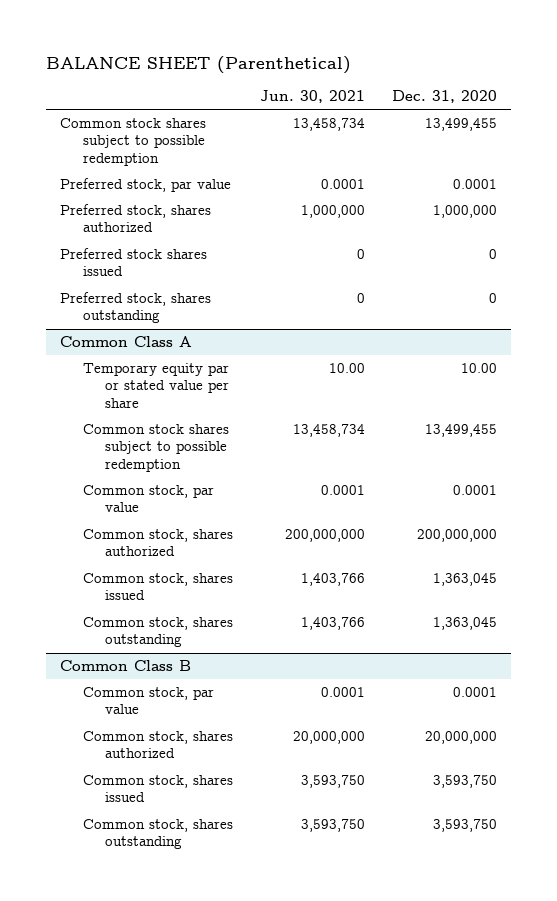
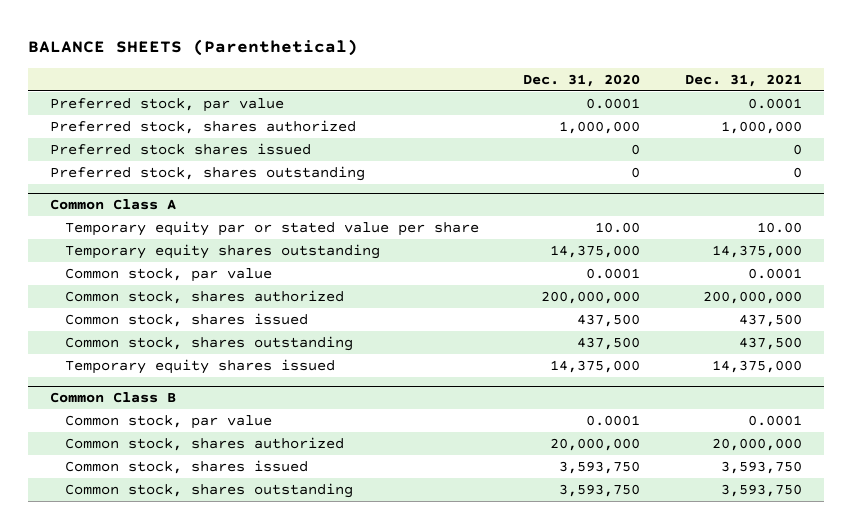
[46,55,352,74] BALANCE SHEET (Parenthetical) -> [28,39,359,57] BALANCE SHEETS (Parenthetical)
[259,90,365,104] Jun. 30, 2021 -> none
none -> [684,74,802,88] Dec. 31, 2021
[60,118,207,166] Common stock shares subject to possible redemption -> none
[82,424,229,472] Common stock shares subject to possible redemption -> none
none -> [64,244,380,260] Temporary equity shares outstanding
[433,573,498,587] 1,363,045 -> [577,314,641,328] 437,500
[433,617,498,631] 1,363,045 -> [577,337,641,351] 437,500
none -> [64,359,335,375] Temporary equity shares issued

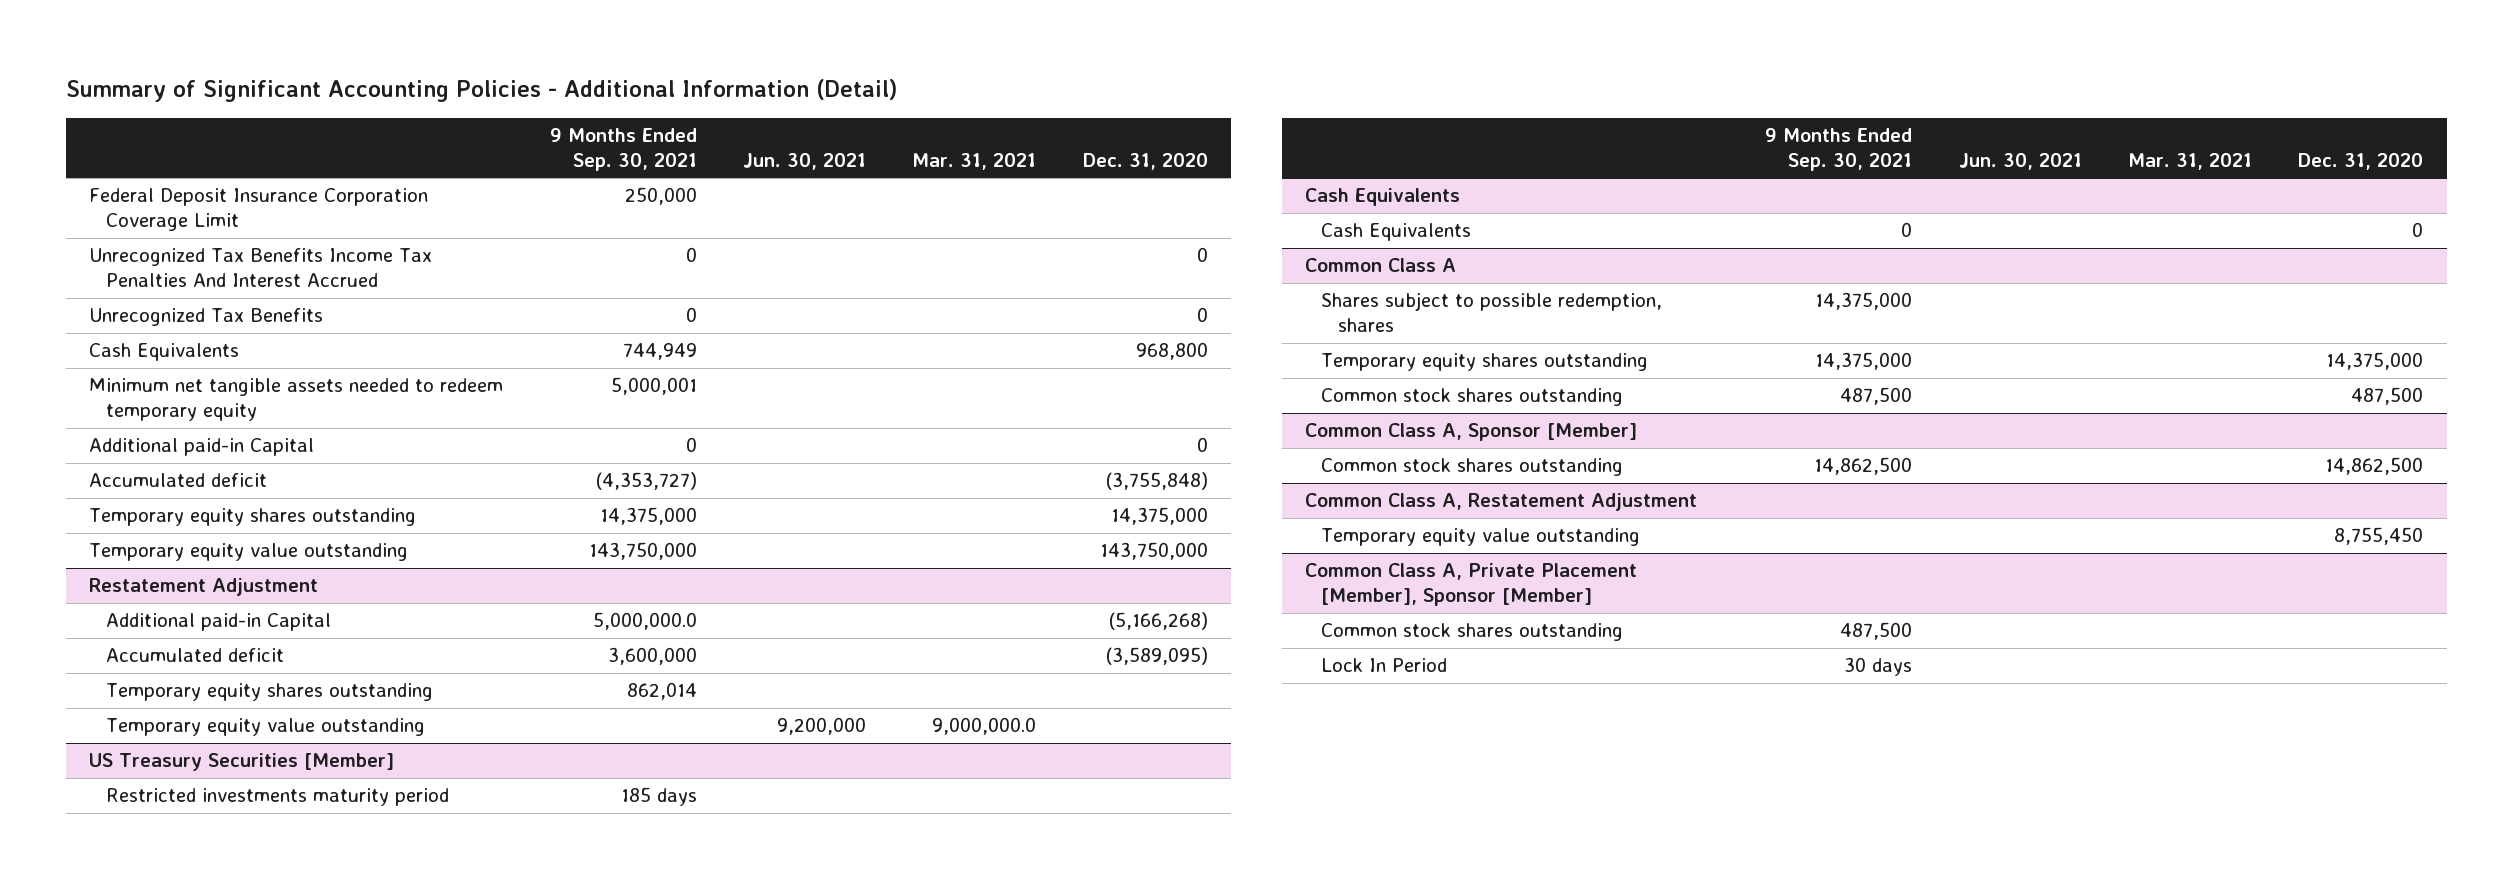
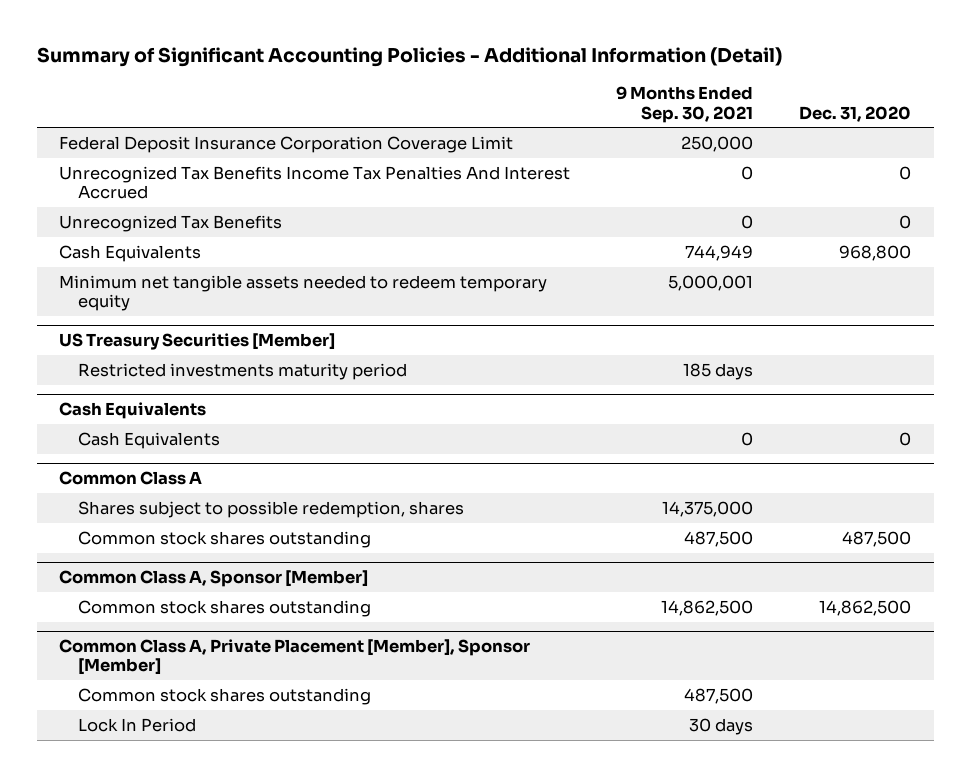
[742,152,866,170] Jun. 30, 2021 -> none
[912,152,1037,170] Mar. 31, 2021 -> none
[89,438,315,457] Additional paid-in Capital -> none
[89,473,268,488] Accumulated deficit -> none
[89,508,417,527] Temporary equity shares outstanding -> none
[89,543,409,562] Temporary equity value outstanding -> none
[89,578,319,597] Restatement Adjustment -> none
[105,613,331,632] Additional paid-in Capital -> none
[105,648,284,663] Accumulated deficit -> none
[105,683,433,702] Temporary equity shares outstanding -> none
[105,718,425,737] Temporary equity value outstanding -> none
[1321,353,1649,372] Temporary equity shares outstanding -> none
[1304,493,1697,512] Common Class A, Restatement Adjustment -> none
[1321,528,1641,547] Temporary equity value outstanding -> none

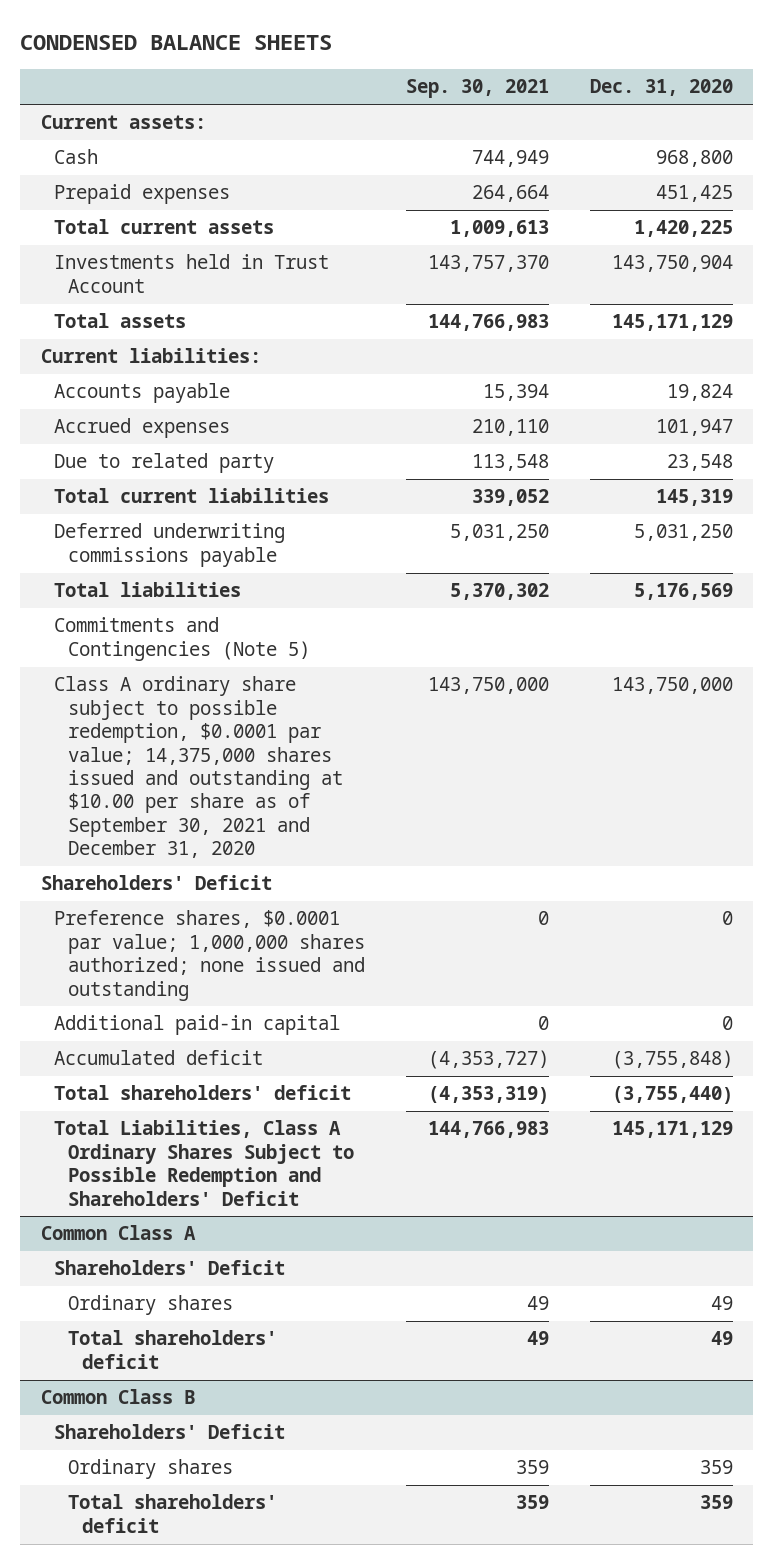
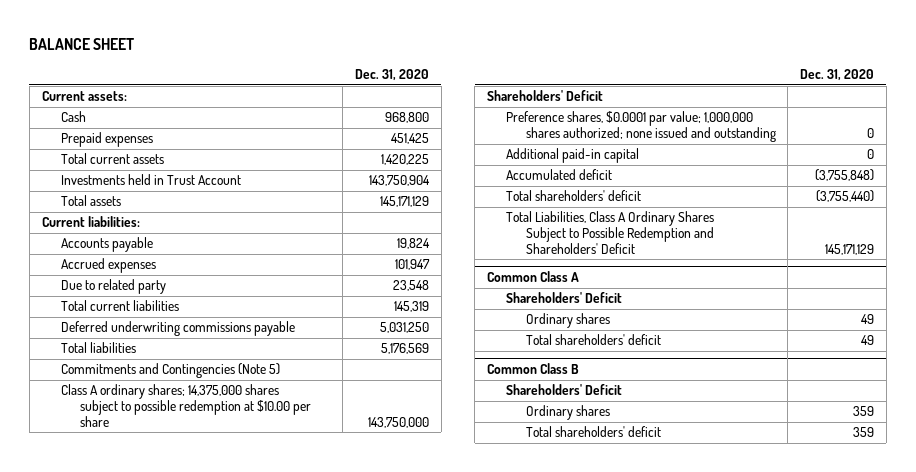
[20,34,333,50] CONDENSED BALANCE SHEETS -> [29,38,135,51] BALANCE SHEET
[405,79,549,99] Sep. 30, 2021 -> none
[54,676,344,858] Class A ordinary share subject to possible redemption, $0.0001 par value; 14,375,000 shares issued and outstanding at $10.00 per share as of September 30, 2021 and December 31, 2020 -> [60,384,312,427] Class A ordinary shares; 14,375,000 shares subject to possible redemption at $10.00 per share

